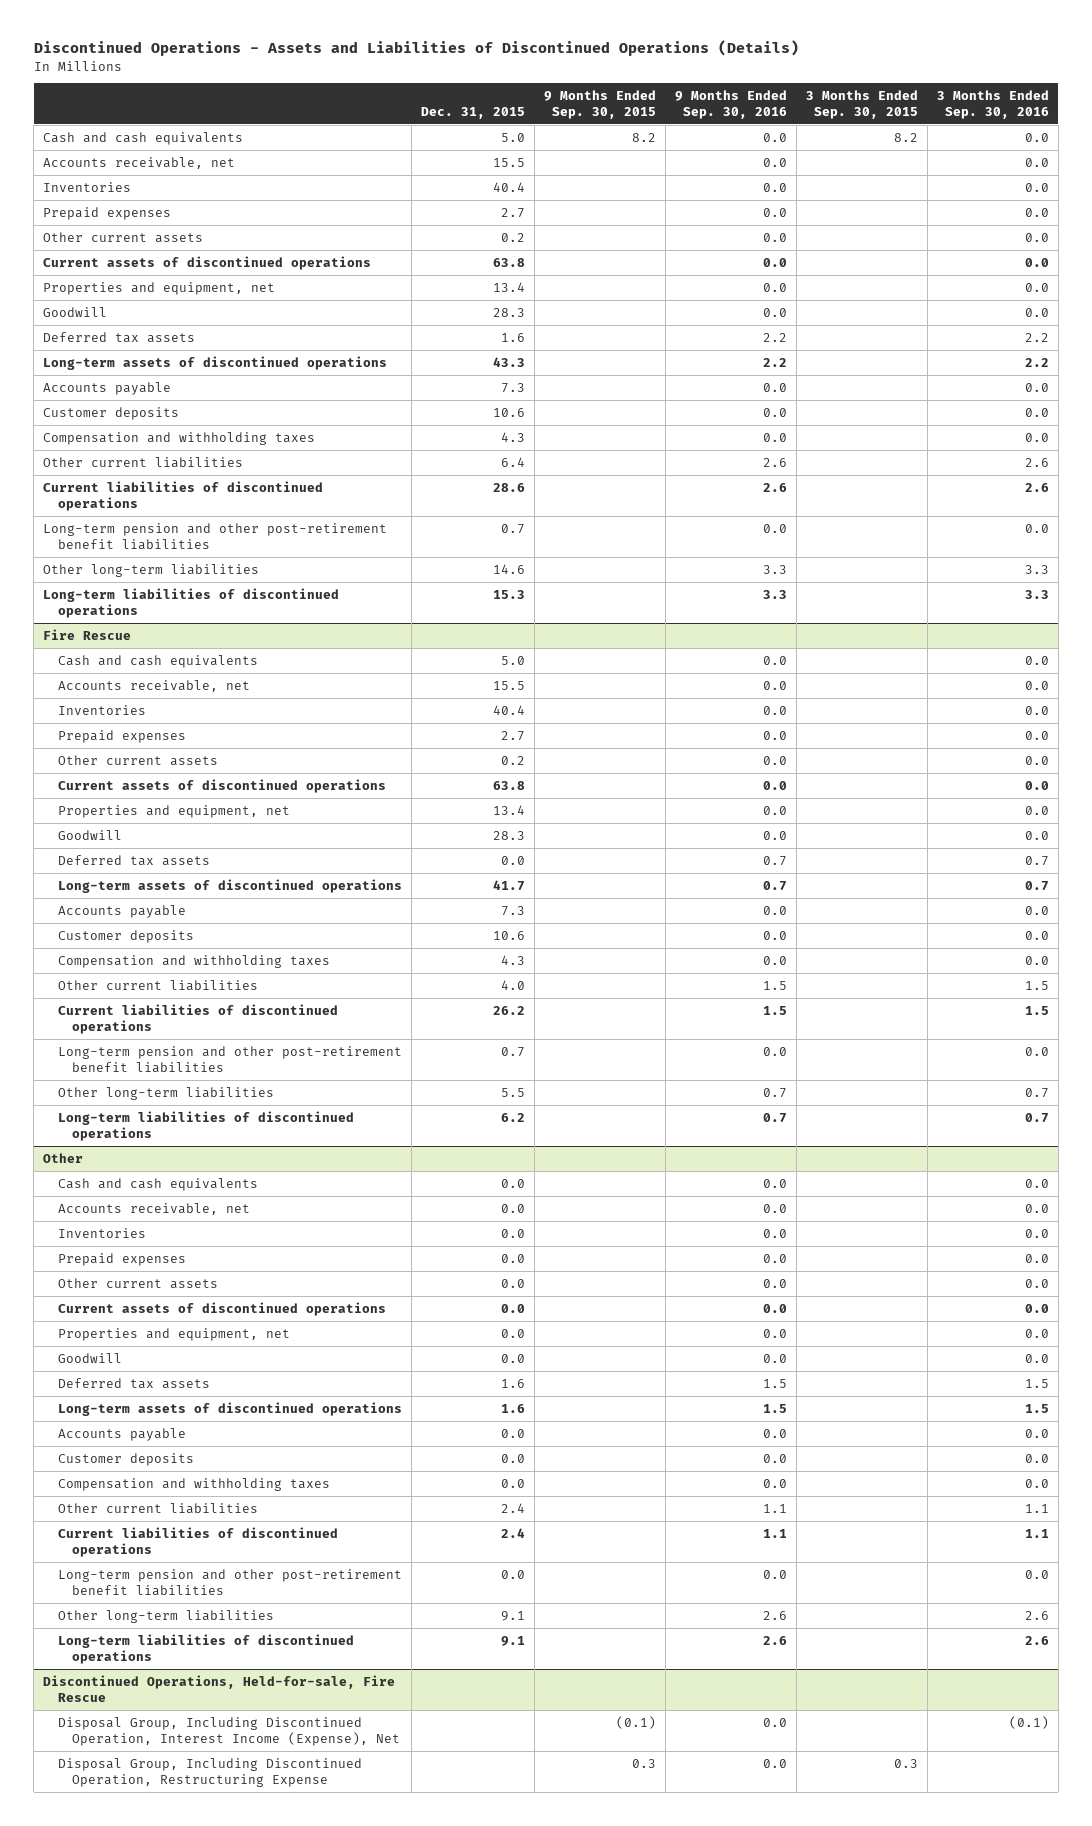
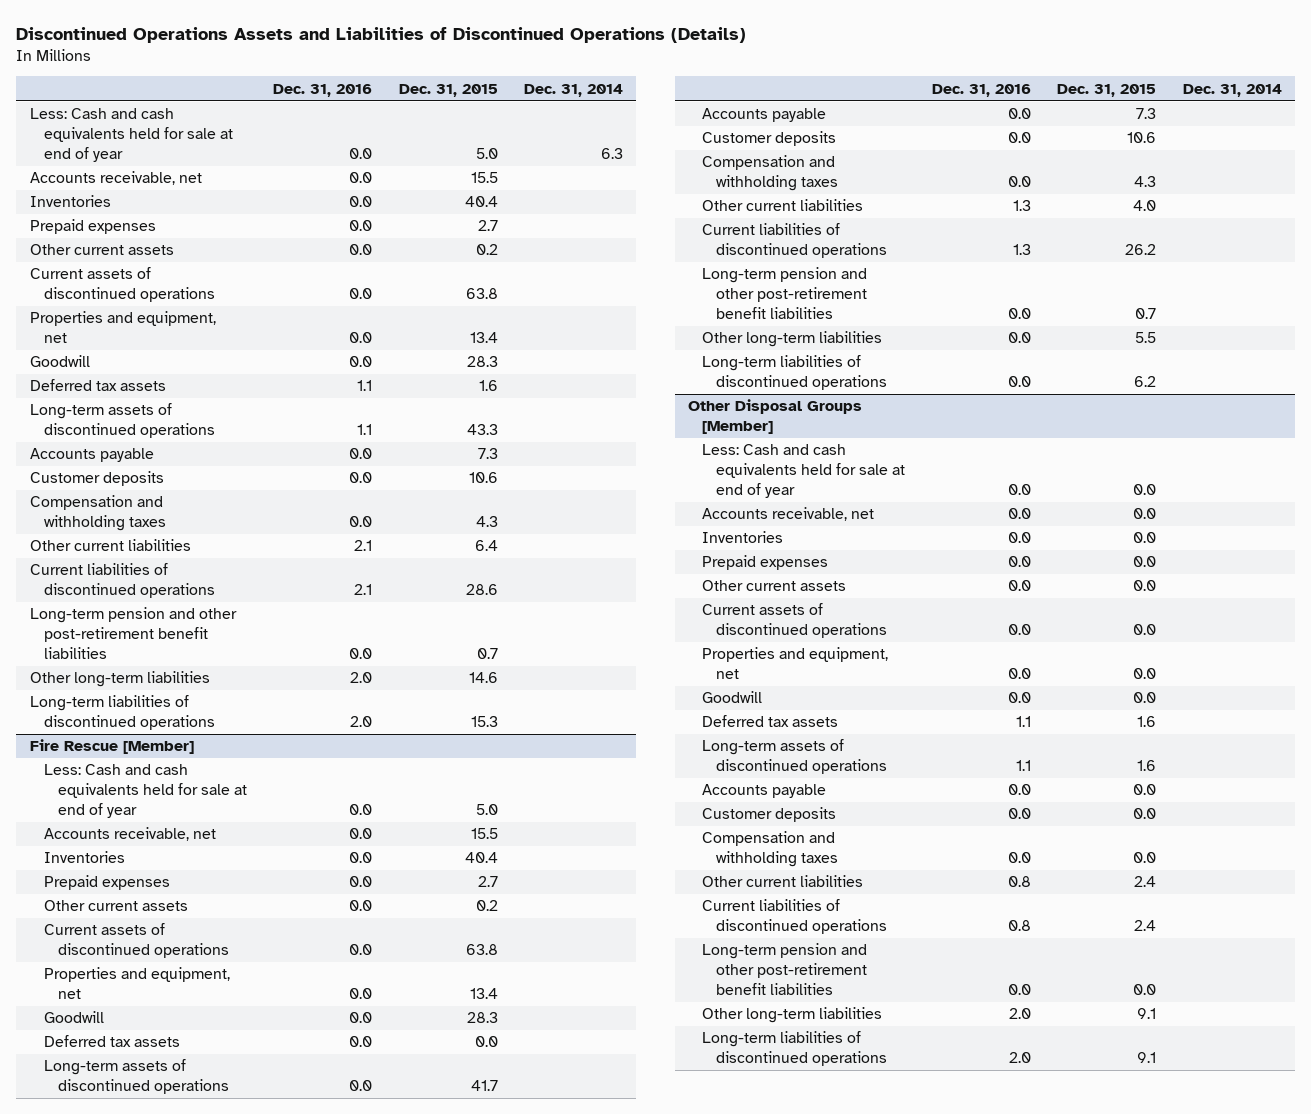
[33,40,799,57] Discontinued Operations - Assets and Liabilities of Discontinued Operations (Details) -> [16,27,747,44] Discontinued Operations Assets and Liabilities of Discontinued Operations (Details)
[543,90,656,119] 9 Months Ended Sep. 30, 2015 -> none
[674,90,787,119] 9 Months Ended Sep. 30, 2016 -> none
[805,90,918,119] 3 Months Ended Sep. 30, 2015 -> none
[936,90,1049,119] 3 Months Ended Sep. 30, 2016 -> none
none -> [273,83,373,97] Dec. 31, 2016
none -> [524,83,624,97] Dec. 31, 2014
[43,131,244,145] Cash and cash equivalents -> [29,108,233,163] Less: Cash and cash equivalents held for sale at end of year
[43,628,132,640] Fire Rescue -> [29,739,194,755] Fire Rescue [Member]
[57,654,258,668] Cash and cash equivalents -> [43,764,247,819] Less: Cash and cash equivalents held for sale at end of year
[43,1152,84,1163] Other -> [688,399,863,435] Other Disposal Groups [Member]
[57,1177,258,1191] Cash and cash equivalents -> [702,444,906,499] Less: Cash and cash equivalents held for sale at end of year
[43,1674,396,1702] Discontinued Operations, Held-for-sale, Fire Rescue -> none
[57,1716,401,1746] Disposal Group, Including Discontinued Operation, Interest Income (Expense), Net -> none
[57,1757,362,1787] Disposal Group, Including Discontinued Operation, Restructuring Expense -> none

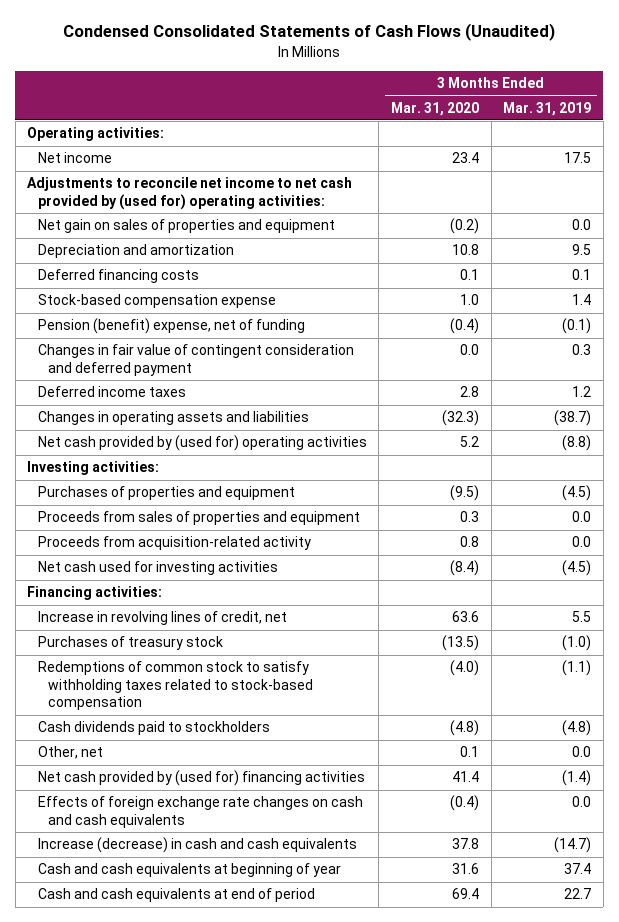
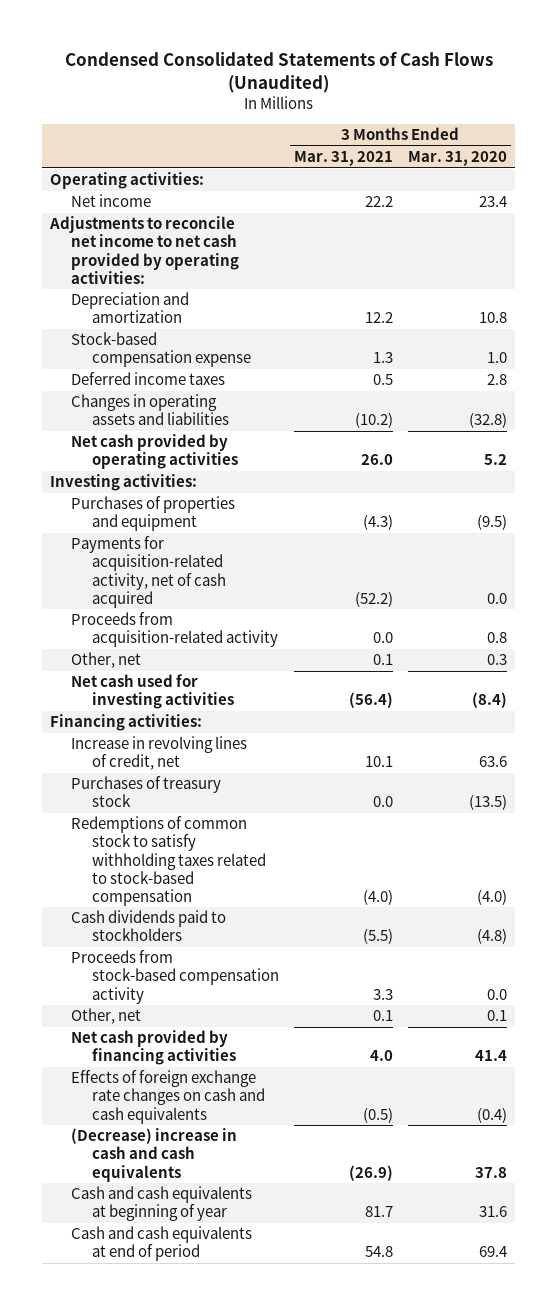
[503,101,592,116] Mar. 31, 2019 -> none
none -> [293,151,393,167] Mar. 31, 2021
[37,219,335,234] Net gain on sales of properties and equipment -> none
[27,177,353,210] Adjustments to reconcile net income to net cash provided by (used for) operating activities: -> [48,216,239,284] Adjustments to reconcile net income to net cash provided by operating activities:
[37,269,199,284] Deferred financing costs -> none
[37,318,305,335] Pension (benefit) expense, net of funding -> none
[37,344,354,376] Changes in fair value of contingent consideration and deferred payment -> none
[441,410,479,427] (32.3) -> [469,412,508,429] (32.8)
[37,435,367,452] Net cash provided by (used for) operating activities -> [70,434,238,470] Net cash provided by operating activities
[37,511,360,526] Proceeds from sales of properties and equipment -> none
none -> [70,536,226,608] Payments for acquisition-related activity, net of cash acquired
none -> [70,652,141,669] Other, net
none -> [70,950,279,1004] Proceeds from stock-based compensation activity
[37,770,365,787] Net cash provided by (used for) financing activities -> [70,1030,236,1066] Net cash provided by financing activities
[37,837,357,854] Increase (decrease) in cash and cash equivalents -> [70,1128,237,1182] (Decrease) increase in cash and cash equivalents

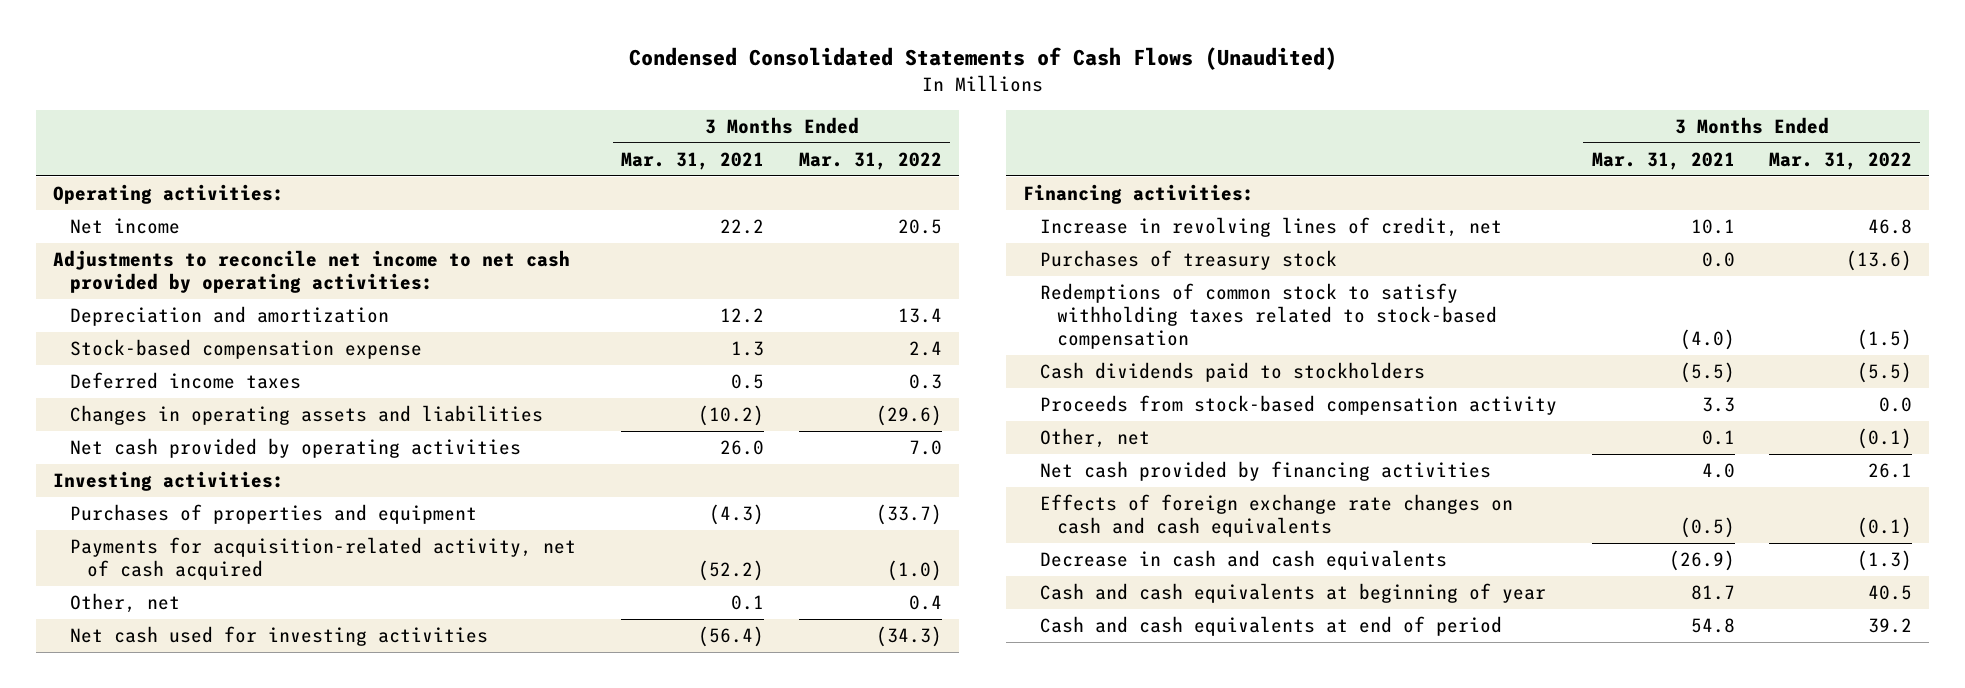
[408,151,508,167] Mar. 31, 2020 -> none
none -> [798,152,942,171] Mar. 31, 2022
[70,612,278,648] Proceeds from acquisition-related activity -> none
[70,1128,237,1182] (Decrease) increase in cash and cash equivalents -> [1040,550,1448,571] Decrease in cash and cash equivalents

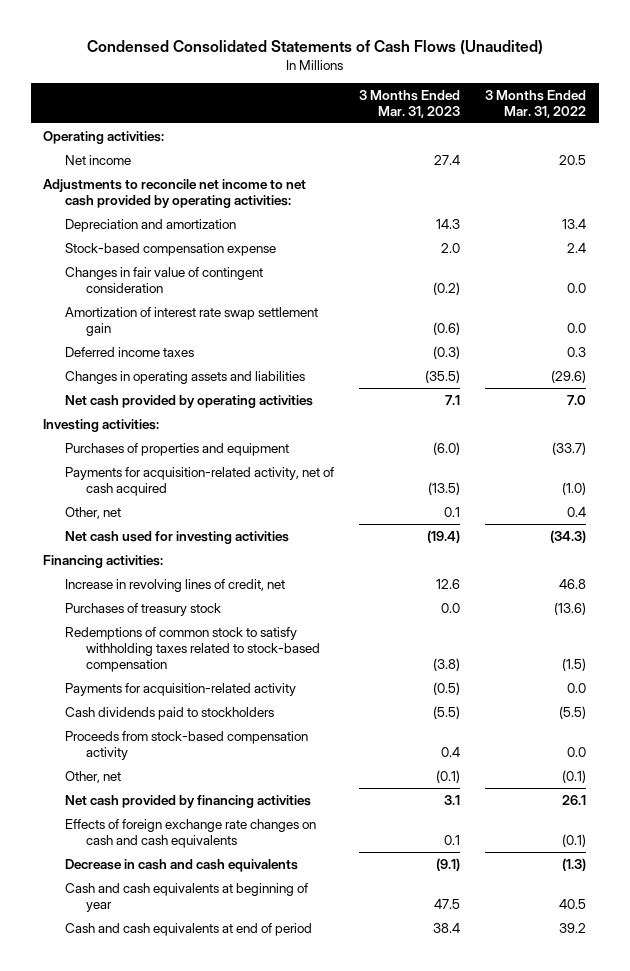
[621,152,765,171] Mar. 31, 2021 -> none
none -> [359,89,461,118] 3 Months Ended Mar. 31, 2023
none -> [64,266,263,293] Changes in fair value of contingent consideration
none -> [64,306,318,336] Amortization of interest rate swap settlement gain
none -> [64,682,296,696] Payments for acquisition-related activity

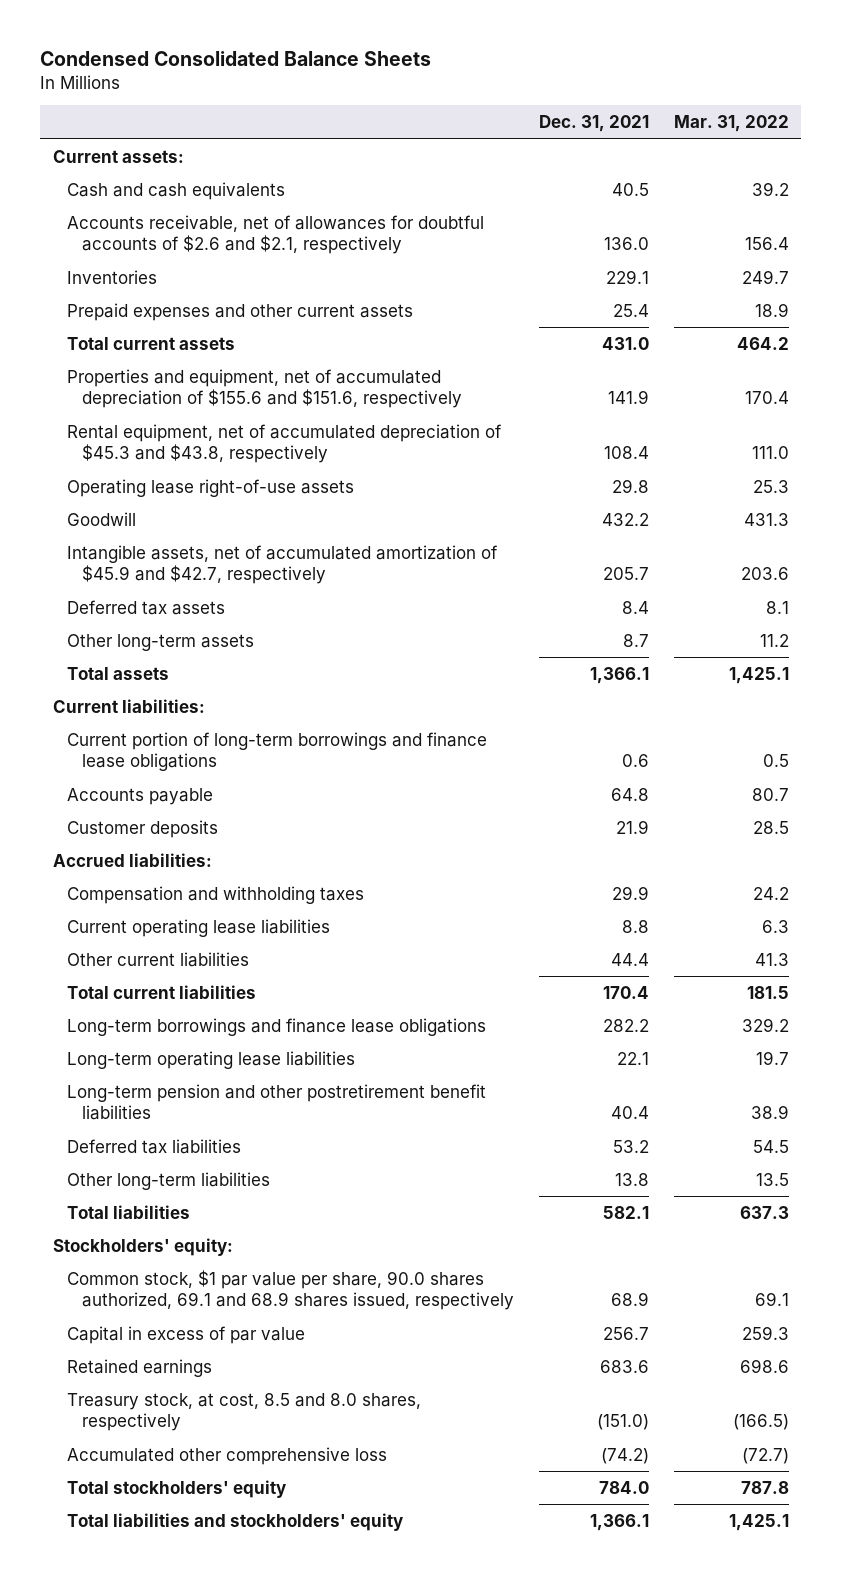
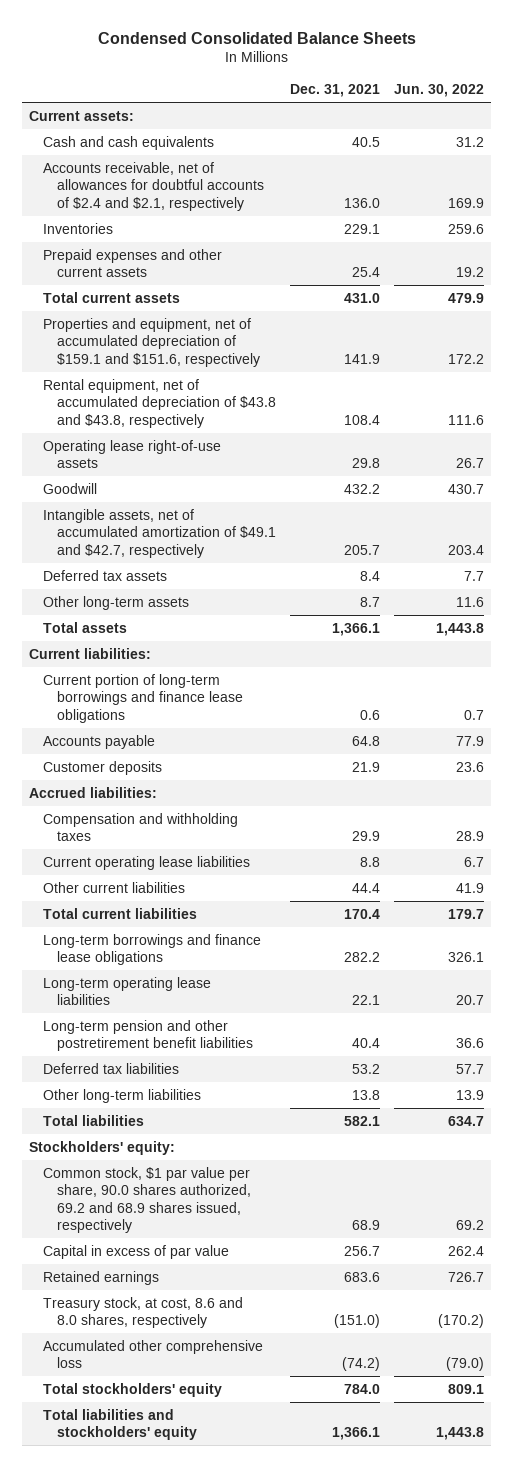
[673,115,789,133] Mar. 31, 2022 -> none
none -> [394,83,485,97] Jun. 30, 2022
[67,214,485,255] Accounts receivable, net of allowances for doubtful accounts of $2.6 and $2.1, respectively -> [43,161,265,211] Accounts receivable, net of allowances for doubtful accounts of $2.4 and $2.1, respectively
[67,368,462,409] Properties and equipment, net of accumulated depreciation of $155.6 and $151.6, respectively -> [43,317,261,367] Properties and equipment, net of accumulated depreciation of $159.1 and $151.6, respectively
[67,423,503,464] Rental equipment, net of accumulated depreciation of $45.3 and $43.8, respectively -> [43,378,277,428] Rental equipment, net of accumulated depreciation of $43.8 and $43.8, respectively
[67,544,499,585] Intangible assets, net of accumulated amortization of $45.9 and $42.7, respectively -> [43,508,277,558] Intangible assets, net of accumulated amortization of $49.1 and $42.7, respectively
[67,1269,514,1311] Common stock, $1 par value per share, 90.0 shares authorized, 69.1 and 68.9 shares issued, respectively -> [43,1166,252,1234] Common stock, $1 par value per share, 90.0 shares authorized, 69.2 and 68.9 shares issued, respectively
[67,1392,422,1432] Treasury stock, at cost, 8.5 and 8.0 shares, respectively -> [43,1296,244,1329] Treasury stock, at cost, 8.6 and 8.0 shares, respectively

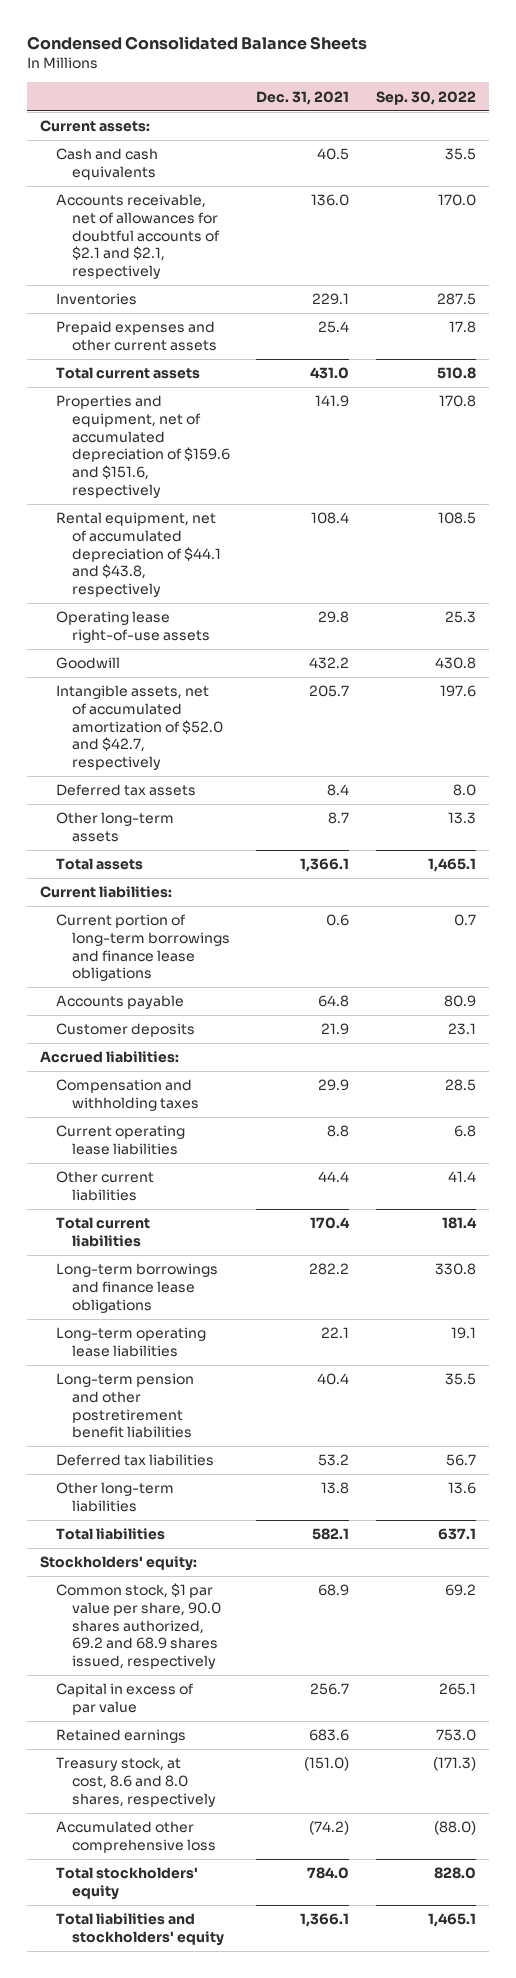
[394,83,485,97] Jun. 30, 2022 -> none
none -> [375,90,476,105] Sep. 30, 2022
[43,161,265,211] Accounts receivable, net of allowances for doubtful accounts of $2.4 and $2.1, respectively -> [56,194,221,279] Accounts receivable, net of allowances for doubtful accounts of $2.1 and $2.1, respectively
[43,317,261,367] Properties and equipment, net of accumulated depreciation of $159.1 and $151.6, respectively -> [56,395,231,498] Properties and equipment, net of accumulated depreciation of $159.6 and $151.6, respectively
[43,378,277,428] Rental equipment, net of accumulated depreciation of $43.8 and $43.8, respectively -> [56,512,222,597] Rental equipment, net of accumulated depreciation of $44.1 and $43.8, respectively
[43,508,277,558] Intangible assets, net of accumulated amortization of $49.1 and $42.7, respectively -> [56,685,224,770] Intangible assets, net of accumulated amortization of $52.0 and $42.7, respectively

